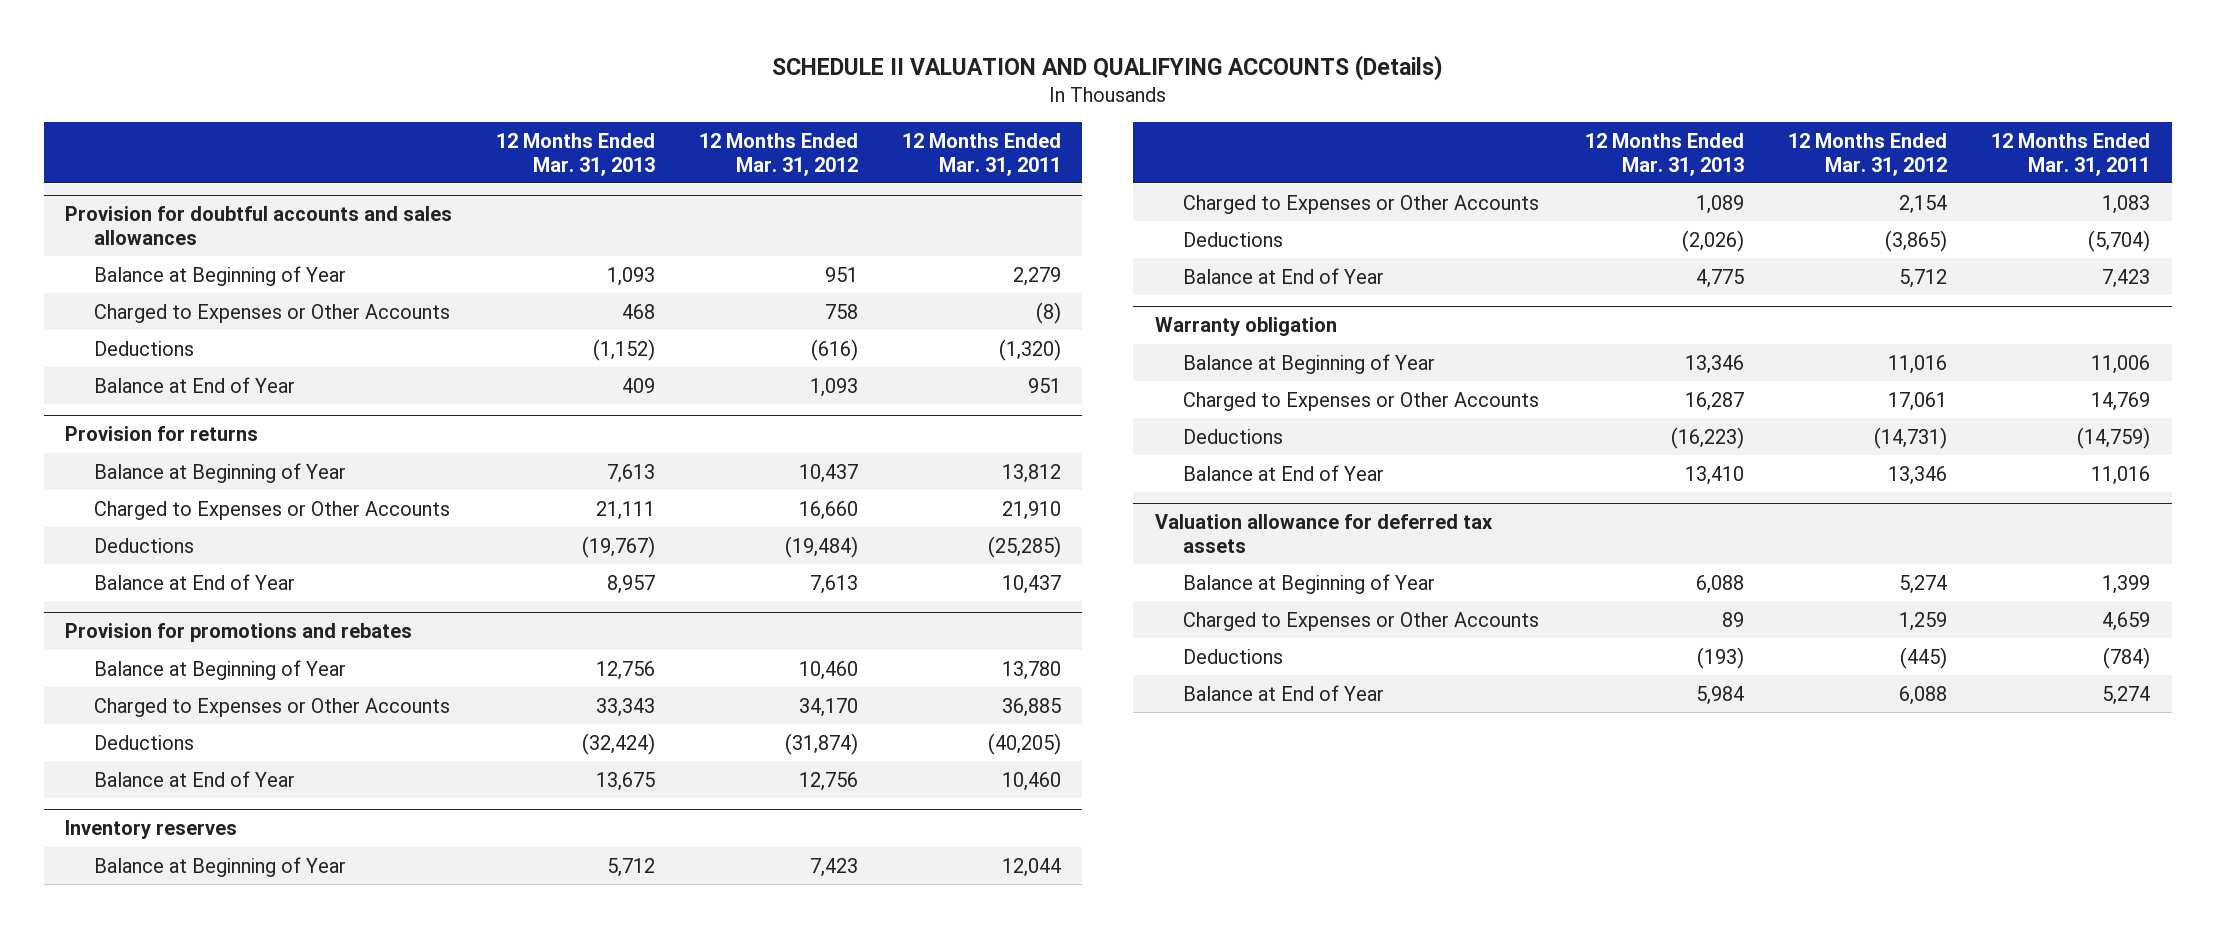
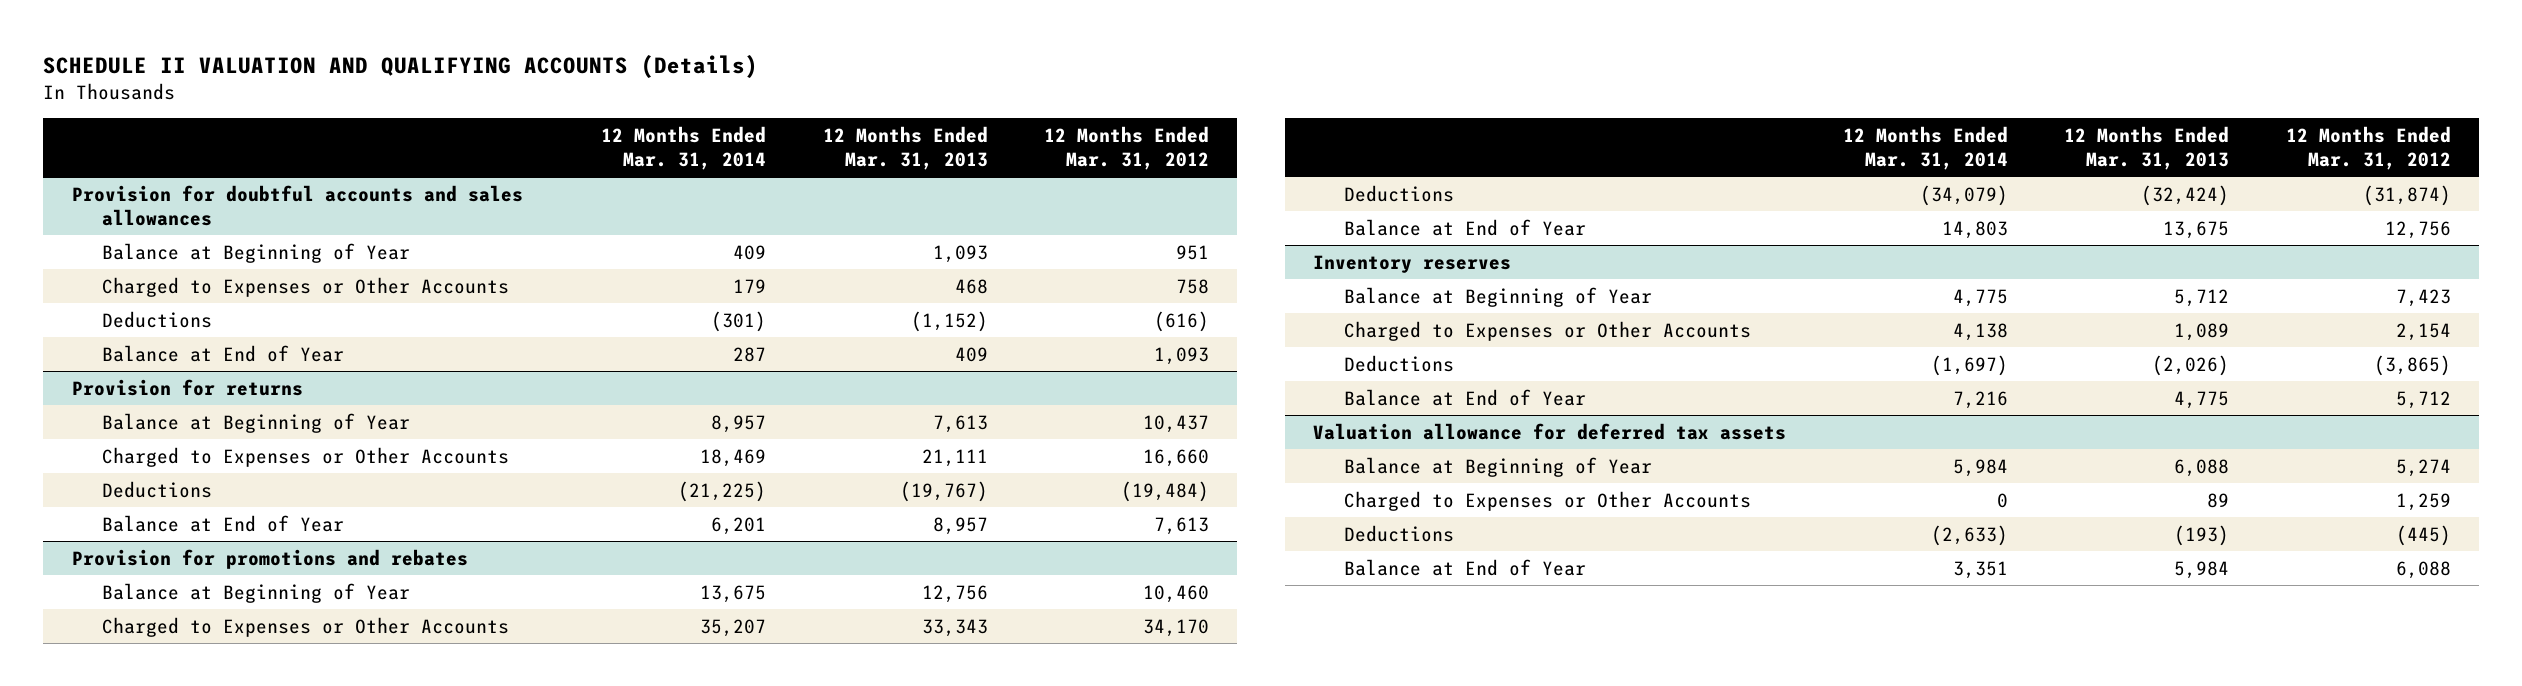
[901,132,1061,176] 12 Months Ended Mar. 31, 2011 -> none
none -> [601,125,767,171] 12 Months Ended Mar. 31, 2014
[1154,317,1337,337] Warranty obligation -> none
[1183,353,1436,374] Balance at Beginning of Year -> none
[1183,391,1540,411] Charged to Expenses or Other Accounts -> none
[1183,428,1284,444] Deductions -> none
[1183,464,1385,481] Balance at End of Year -> none

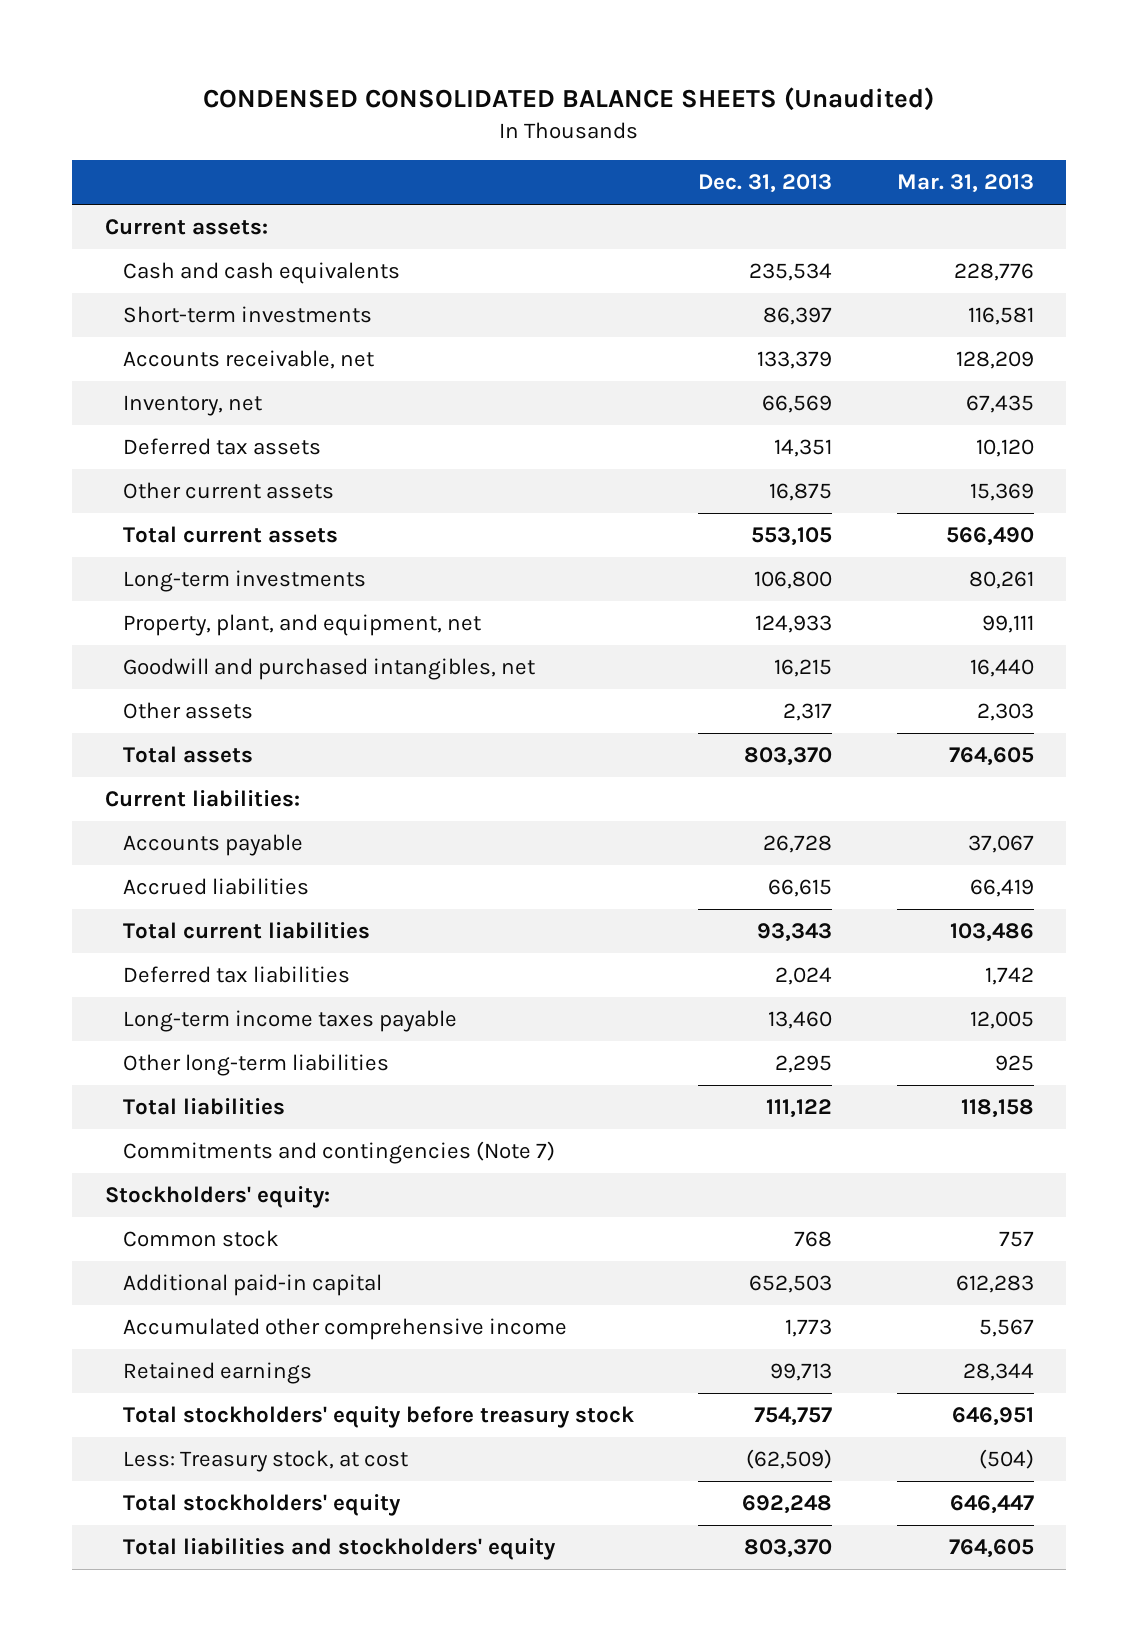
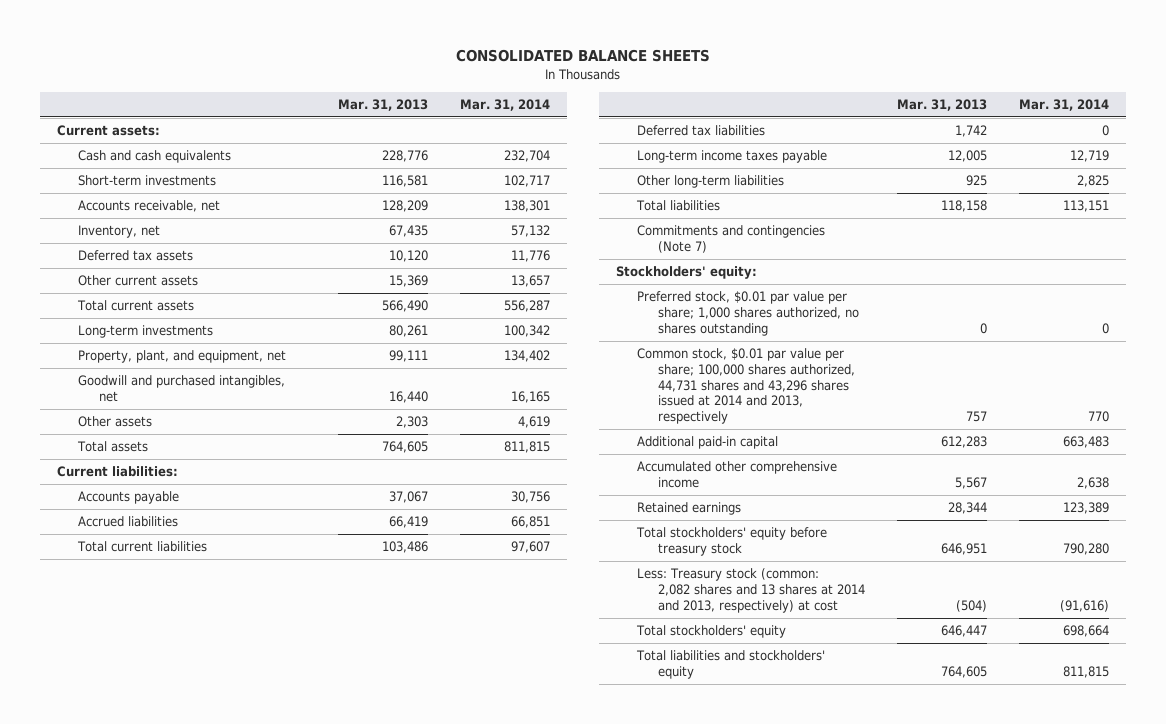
[203,87,935,112] CONDENSED CONSOLIDATED BALANCE SHEETS (Unaudited) -> [455,48,710,62] CONSOLIDATED BALANCE SHEETS
[698,174,833,194] Dec. 31, 2013 -> none
none -> [460,99,551,112] Mar. 31, 2014
none -> [636,291,859,336] Preferred stock, $0.01 par value per share; 1,000 shares authorized, no shares outstanding
[122,1230,279,1248] Common stock -> [636,348,855,424] Common stock, $0.01 par value per share; 100,000 shares authorized, 44,731 shares and 43,296 shares issued at 2014 and 2013, respectively
[122,1450,408,1473] Less: Treasury stock, at cost -> [636,568,865,613] Less: Treasury stock (common: 2,082 shares and 13 shares at 2014 and 2013, respectively) at cost

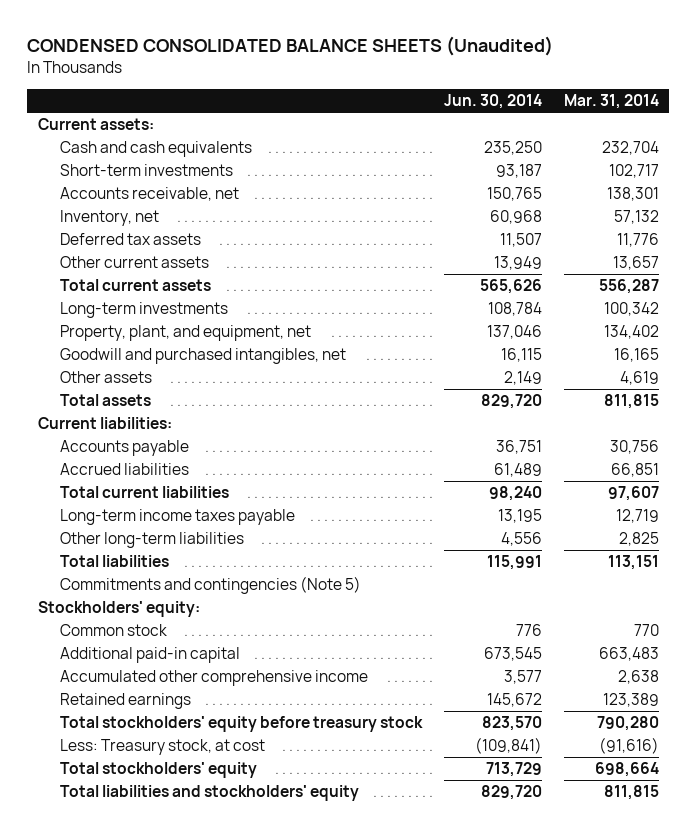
[455,48,710,62] CONSOLIDATED BALANCE SHEETS -> [27,35,554,56] CONDENSED CONSOLIDATED BALANCE SHEETS (Unaudited)
[337,99,428,112] Mar. 31, 2013 -> none
none -> [444,94,543,110] Jun. 30, 2014
[636,125,765,137] Deferred tax liabilities -> none
[636,225,825,254] Commitments and contingencies (Note 7) -> [60,576,362,595] Commitments and contingencies (Note 5)
[636,291,859,336] Preferred stock, $0.01 par value per share; 1,000 shares authorized, no shares outstanding -> none
[636,348,855,424] Common stock, $0.01 par value per share; 100,000 shares authorized, 44,731 shares and 43,296 shares issued at 2014 and 2013, respectively -> [60,624,168,637] Common stock
[636,568,865,613] Less: Treasury stock (common: 2,082 shares and 13 shares at 2014 and 2013, respectively) at cost -> [60,739,266,756] Less: Treasury stock, at cost

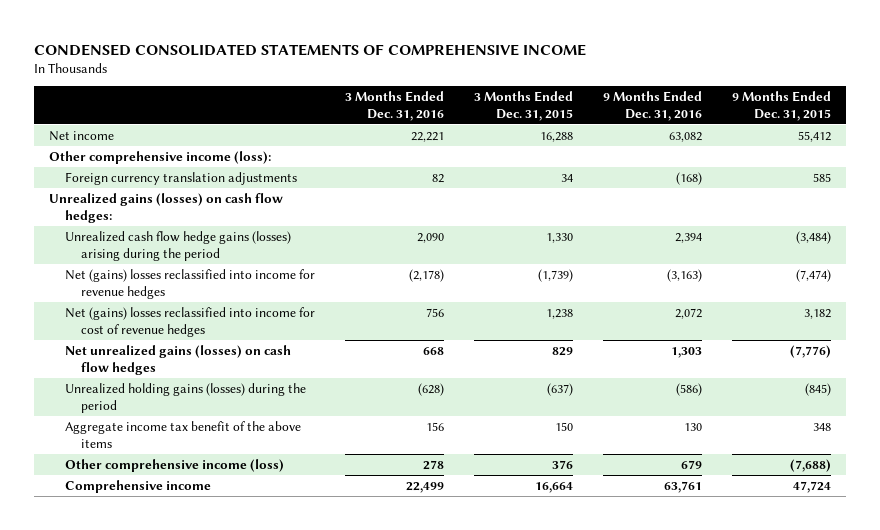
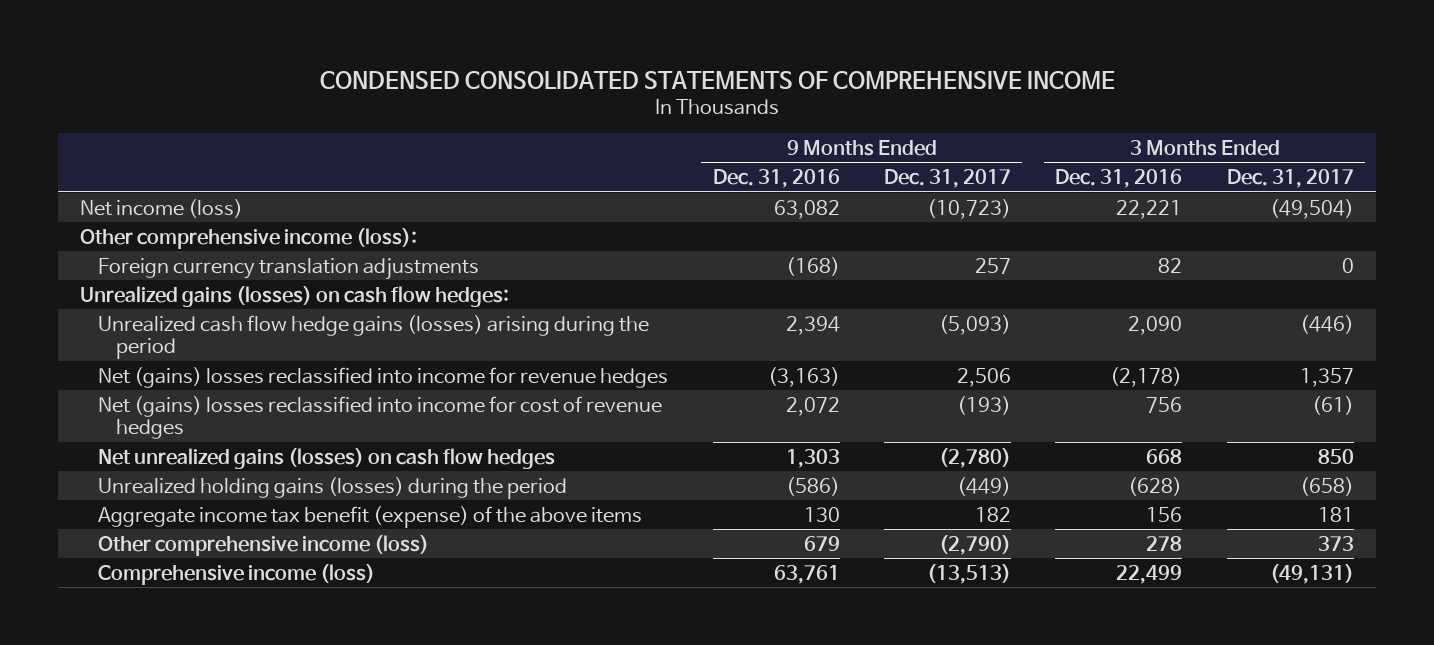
[473,90,573,121] 3 Months Ended Dec. 31, 2015 -> none
[732,90,832,121] 9 Months Ended Dec. 31, 2015 -> none
none -> [883,168,1011,188] Dec. 31, 2017
none -> [1226,168,1354,188] Dec. 31, 2017
[48,130,114,141] Net income -> [79,198,243,218] Net income (loss)
[64,420,301,448] Aggregate income tax benefit of the above items -> [98,505,643,528] Aggregate income tax benefit (expense) of the above items
[64,479,211,493] Comprehensive income -> [98,563,376,585] Comprehensive income (loss)

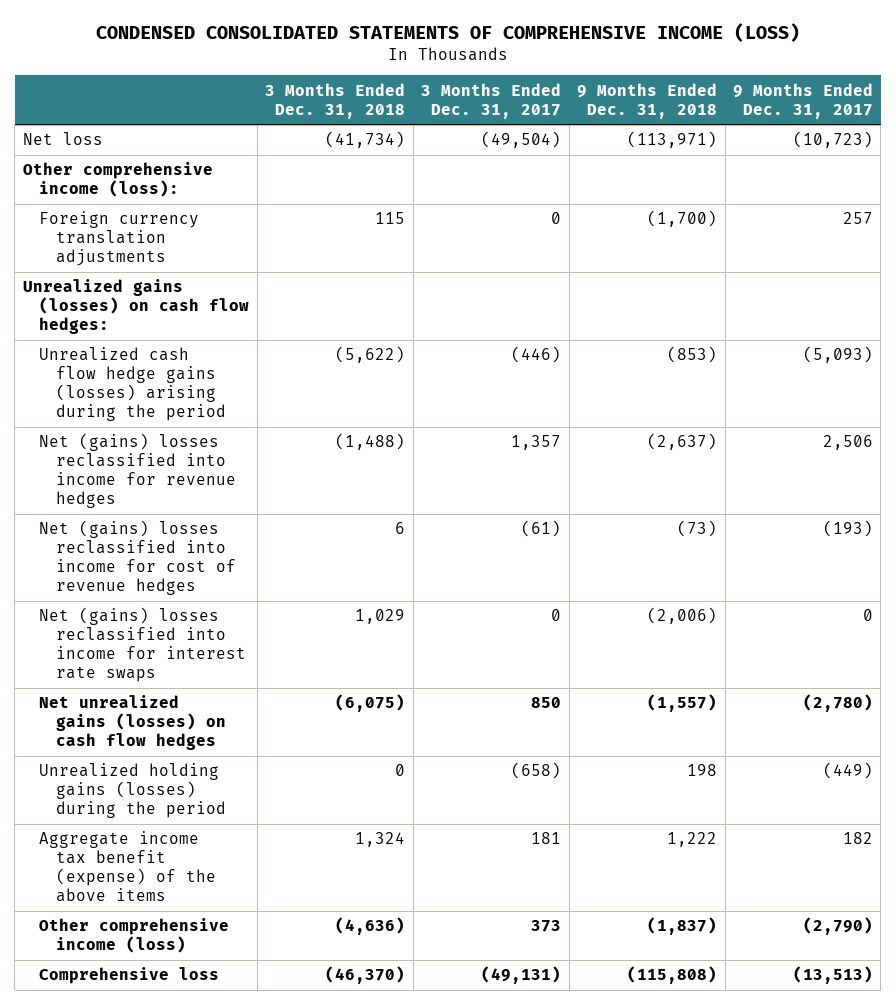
[319,70,1115,90] CONDENSED CONSOLIDATED STATEMENTS OF COMPREHENSIVE INCOME -> [95,22,800,42] CONDENSED CONSOLIDATED STATEMENTS OF COMPREHENSIVE INCOME (LOSS)
[712,168,840,188] Dec. 31, 2016 -> none
[1055,168,1183,188] Dec. 31, 2016 -> none
none -> [265,82,406,119] 3 Months Ended Dec. 31, 2018
none -> [577,82,718,119] 9 Months Ended Dec. 31, 2018
[79,198,243,218] Net income (loss) -> [22,132,103,146] Net loss
none -> [39,607,247,683] Net (gains) losses reclassified into income for interest rate swaps
[98,563,376,585] Comprehensive income (loss) -> [39,967,220,985] Comprehensive loss

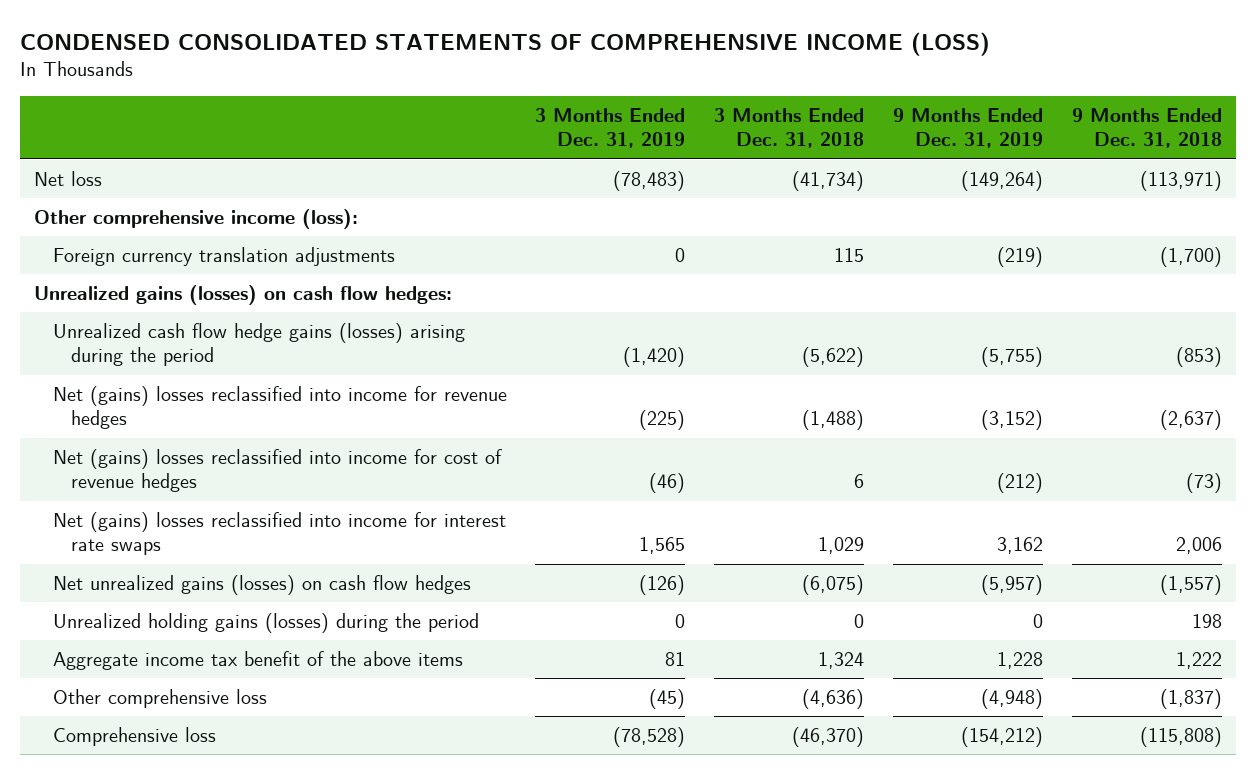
[421,82,562,119] 3 Months Ended Dec. 31, 2017 -> none
[733,82,874,119] 9 Months Ended Dec. 31, 2017 -> none
none -> [535,107,686,149] 3 Months Ended Dec. 31, 2019
none -> [892,107,1043,149] 9 Months Ended Dec. 31, 2019
[647,607,718,625] (2,006) -> [1175,537,1222,555] 2,006
[39,831,217,903] Aggregate income tax benefit (expense) of the above items -> [52,650,463,670] Aggregate income tax benefit of the above items
[39,918,230,954] Other comprehensive income (loss) -> [52,688,267,708] Other comprehensive loss

